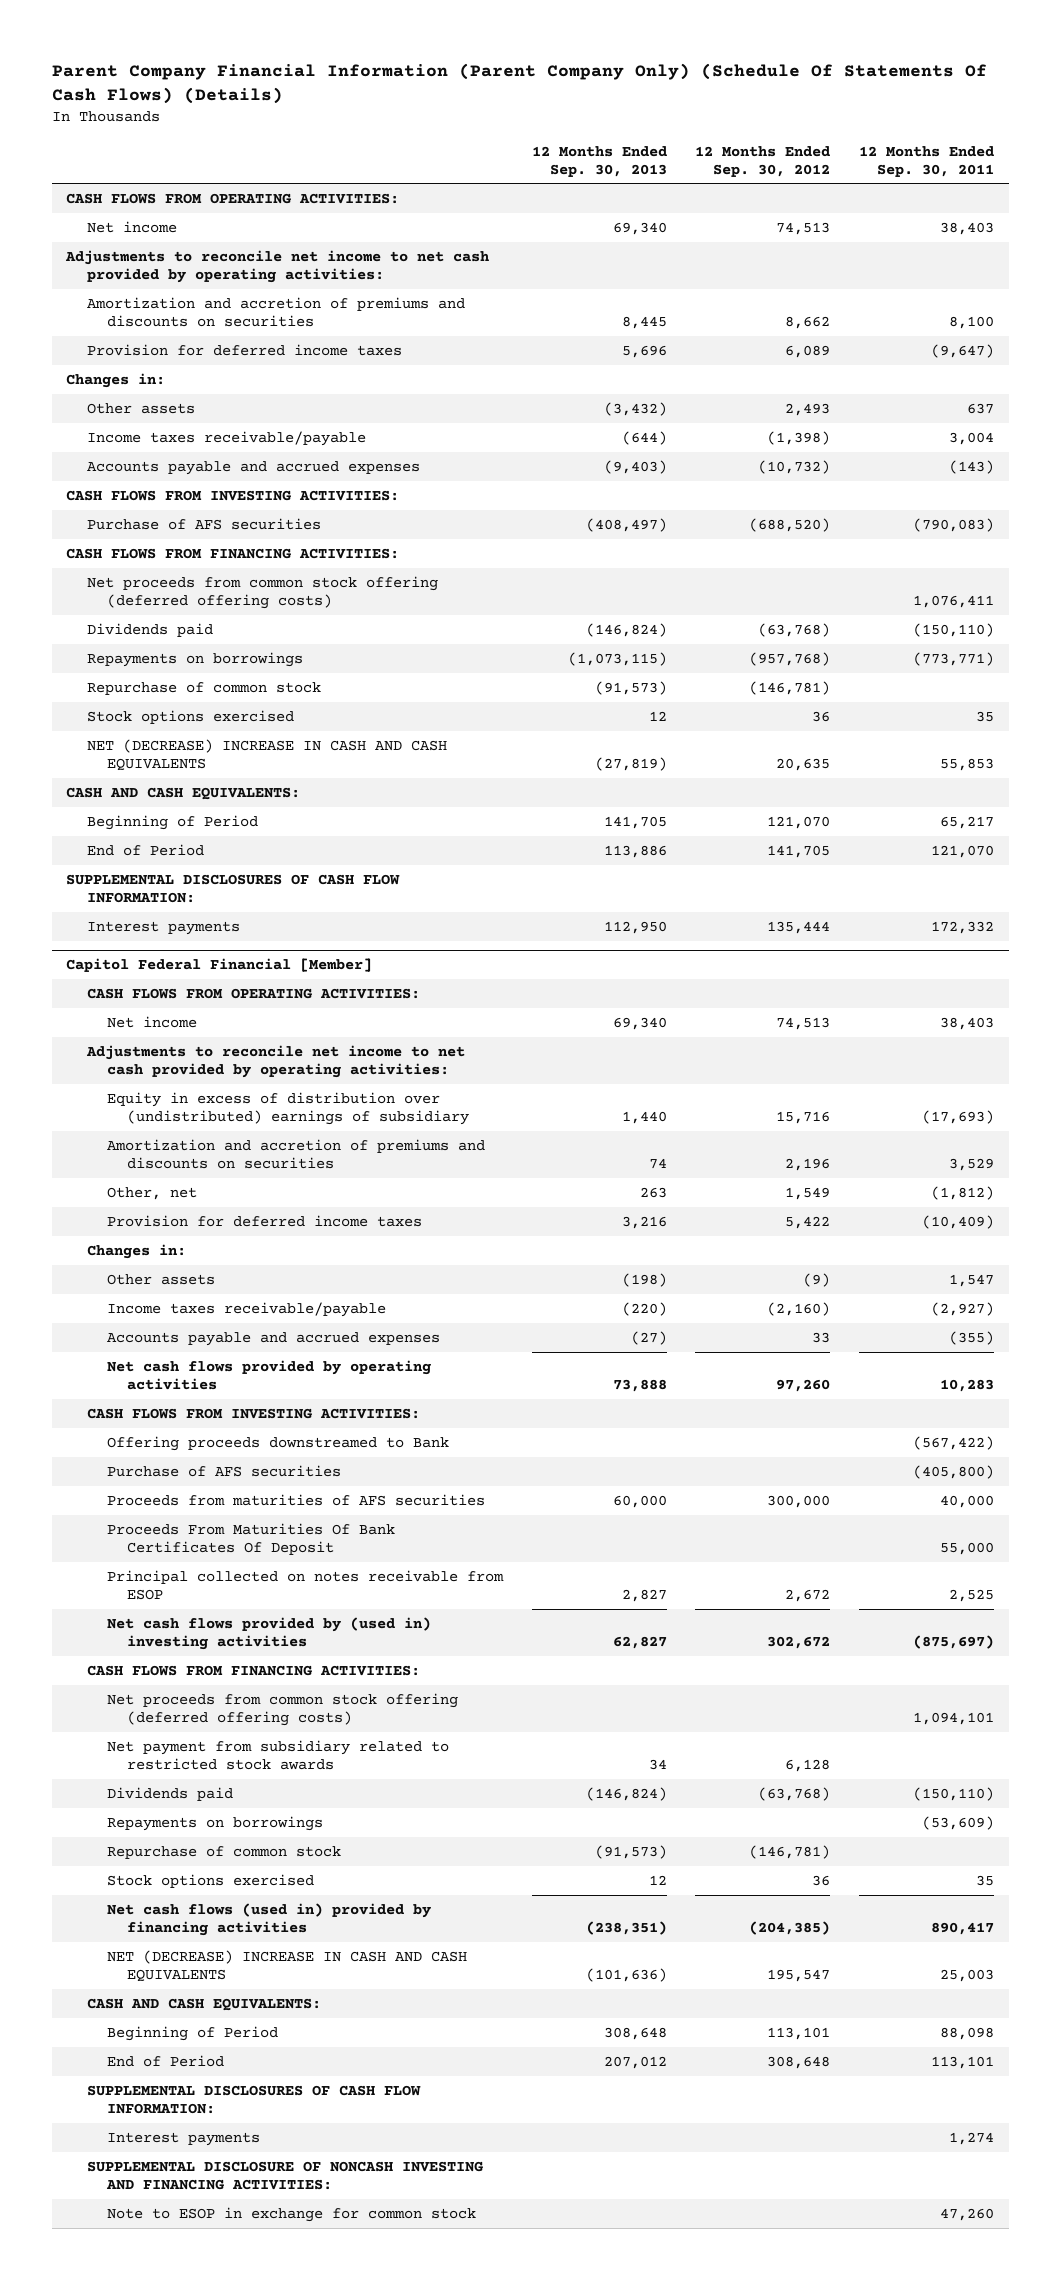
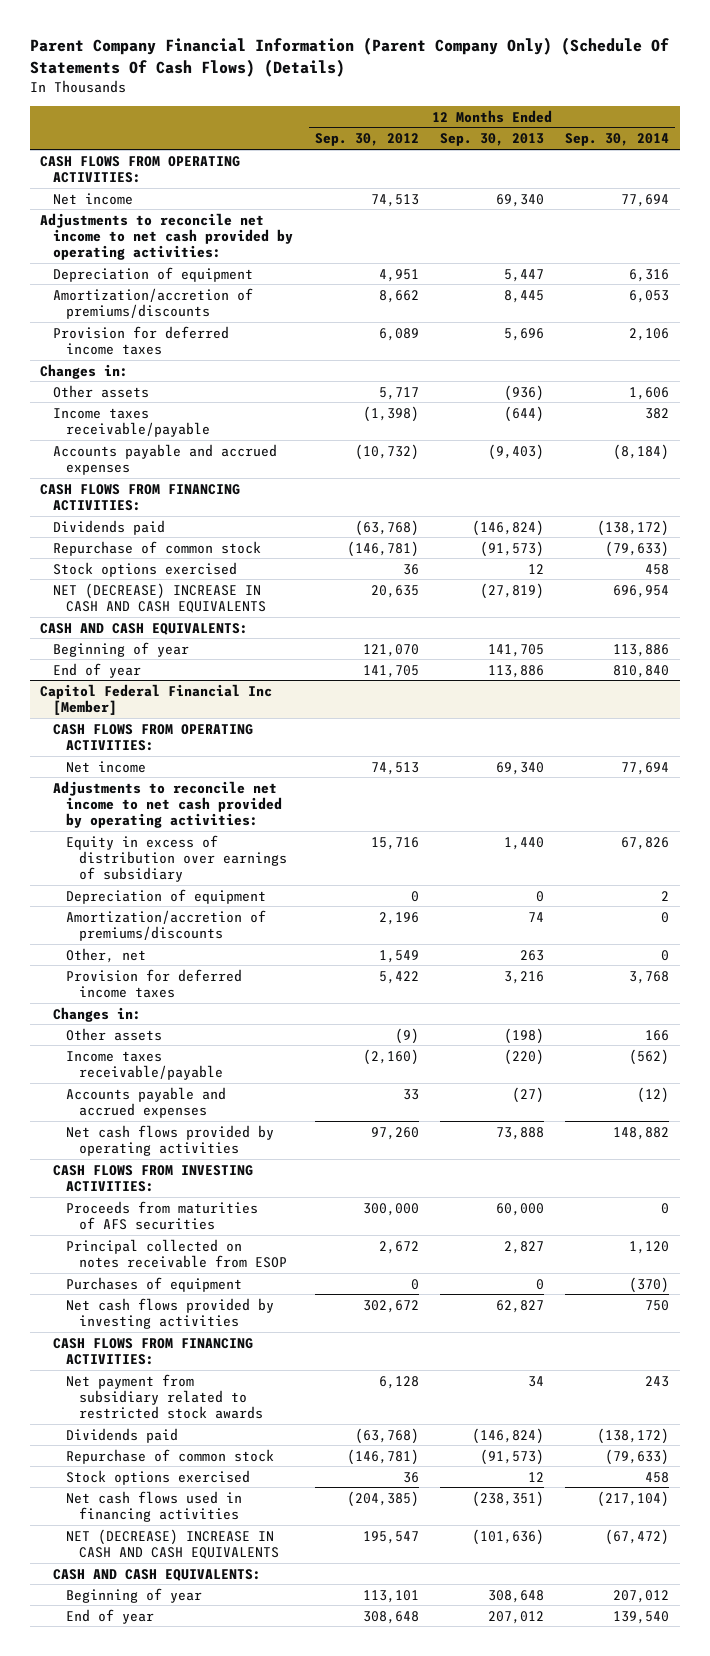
[859,145,995,177] 12 Months Ended Sep. 30, 2011 -> none
none -> [565,133,670,147] Sep. 30, 2014
none -> [53,266,254,282] Depreciation of equipment
[86,296,465,327] Amortization and accretion of premiums and discounts on securities -> [53,287,254,319] Amortization/accretion of premiums/discounts
[603,401,667,416] (3,432) -> [503,384,544,401] (936)
[785,402,831,416] 2,493 -> [378,386,419,400] 5,717
[66,489,400,501] CASH FLOWS FROM INVESTING ACTIVITIES: -> none
[86,517,321,530] Purchase of AFS securities -> none
[86,575,438,609] Net proceeds from common stock offering (deferred offering costs) -> none
[86,651,303,667] Repayments on borrowings -> none
[66,873,401,903] SUPPLEMENTAL DISCLOSURES OF CASH FLOW INFORMATION: -> none
[86,920,240,935] Interest payments -> none
[86,814,258,830] Beginning of Period -> [53,641,190,657] Beginning of year
[86,843,204,856] End of Period -> [53,662,142,678] End of year
[66,957,373,972] Capitol Federal Financial [Member] -> [40,683,273,715] Capitol Federal Financial Inc [Member]
[106,1091,469,1125] Equity in excess of distribution over (undistributed) earnings of subsidiary -> [65,834,287,882] Equity in excess of distribution over earnings of subsidiary
none -> [65,888,266,904] Depreciation of equipment
[106,1138,485,1169] Amortization and accretion of premiums and discounts on securities -> [65,909,266,941] Amortization/accretion of premiums/discounts
[106,1435,449,1451] Offering proceeds downstreamed to Bank -> none
[106,1464,341,1477] Purchase of AFS securities -> none
[106,1522,395,1555] Proceeds From Maturities Of Bank Certificates Of Deposit -> none
none -> [65,1276,242,1292] Purchases of equipment
[106,1616,431,1650] Net cash flows provided by (used in) investing activities -> [65,1297,274,1329] Net cash flows provided by investing activities
[106,1692,458,1726] Net proceeds from common stock offering (deferred offering costs) -> none
[106,1815,323,1831] Repayments on borrowings -> none
[106,1902,431,1936] Net cash flows (used in) provided by financing activities -> [65,1490,242,1522] Net cash flows used in financing activities
[86,2084,421,2114] SUPPLEMENTAL DISCLOSURES OF CASH FLOW INFORMATION: -> none
[106,2131,260,2146] Interest payments -> none
[86,2160,483,2190] SUPPLEMENTAL DISCLOSURE OF NONCASH INVESTING AND FINANCING ACTIVITIES: -> none
[106,2206,476,2222] Note to ESOP in exchange for common stock -> none
[106,2025,278,2041] Beginning of Period -> [65,1587,202,1603] Beginning of year
[106,2054,224,2067] End of Period -> [65,1608,154,1624] End of year

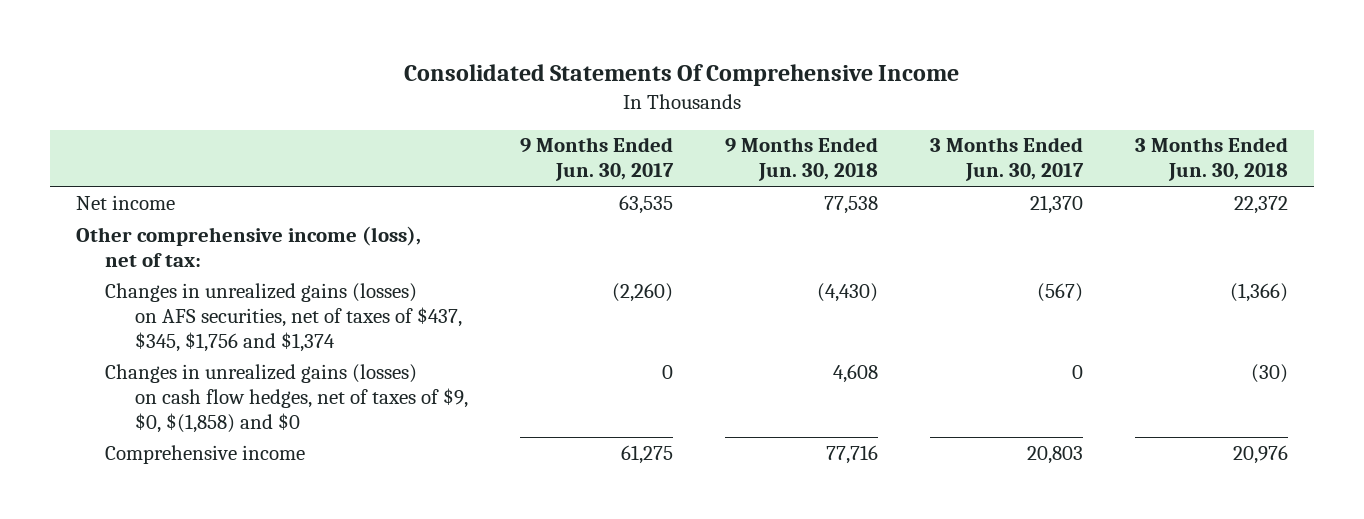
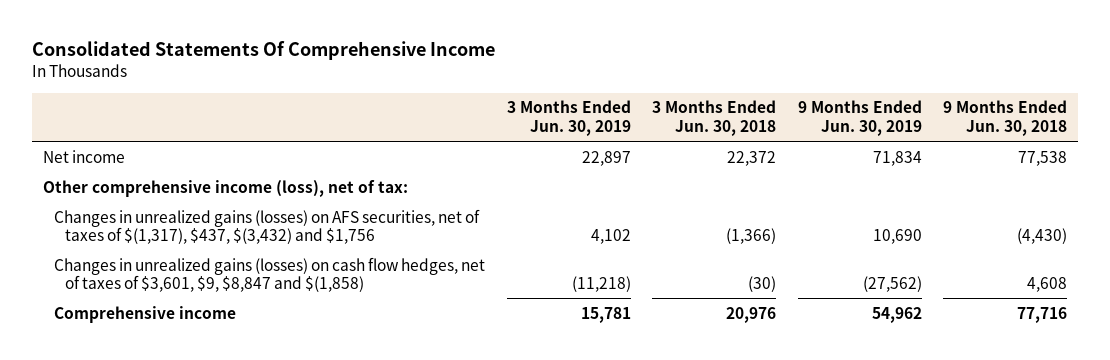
[520,137,675,182] 9 Months Ended Jun. 30, 2017 -> none
[930,137,1085,182] 3 Months Ended Jun. 30, 2017 -> none
none -> [506,100,631,136] 3 Months Ended Jun. 30, 2019
none -> [797,100,922,136] 9 Months Ended Jun. 30, 2019
[105,282,463,352] Changes in unrealized gains (losses) on AFS securities, net of taxes of $437, $345, $1,756 and $1,374 -> [54,208,481,245] Changes in unrealized gains (losses) on AFS securities, net of taxes of $(1,317), $437, $(3,432) and $1,756
[105,363,469,433] Changes in unrealized gains (losses) on cash flow hedges, net of taxes of $9, $0, $(1,858) and $0 -> [54,256,486,293] Changes in unrealized gains (losses) on cash flow hedges, net of taxes of $3,601, $9, $8,847 and $(1,858)

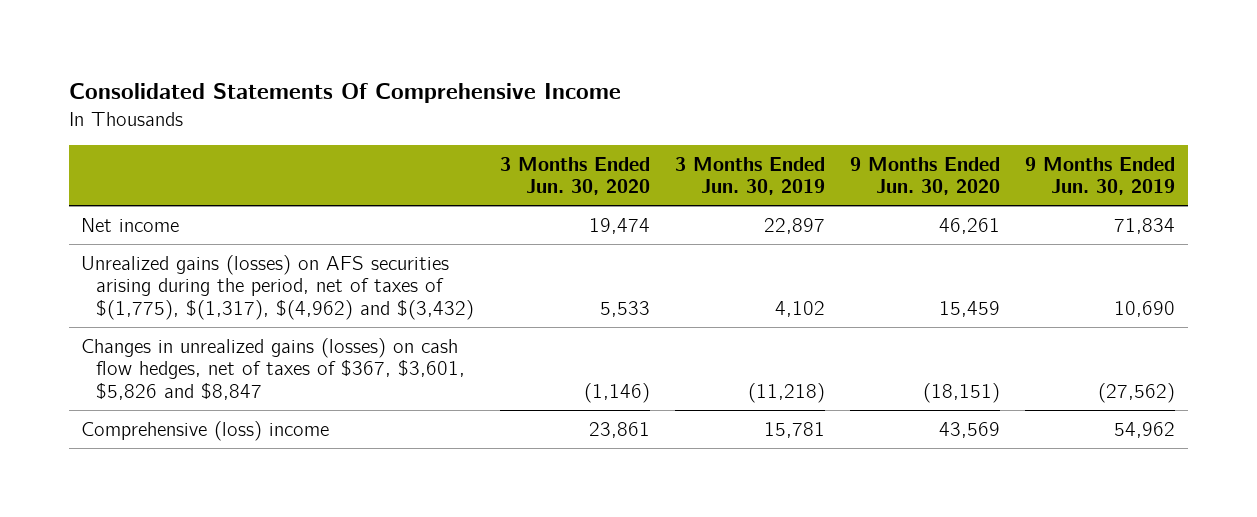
[652,100,777,136] 3 Months Ended Jun. 30, 2018 -> none
[942,100,1067,136] 9 Months Ended Jun. 30, 2018 -> none
none -> [499,156,650,196] 3 Months Ended Jun. 30, 2020
none -> [850,156,1001,196] 9 Months Ended Jun. 30, 2020
[43,179,409,197] Other comprehensive income (loss), net of tax: -> none
[54,208,481,245] Changes in unrealized gains (losses) on AFS securities, net of taxes of $(1,317), $437, $(3,432) and $1,756 -> [81,254,475,320] Unrealized gains (losses) on AFS securities arising during the period, net of taxes of $(1,775), $(1,317), $(4,962) and $(3,432)
[54,256,486,293] Changes in unrealized gains (losses) on cash flow hedges, net of taxes of $3,601, $9, $8,847 and $(1,858) -> [81,337,466,400] Changes in unrealized gains (losses) on cash flow hedges, net of taxes of $367, $3,601, $5,826 and $8,847
[54,305,237,323] Comprehensive income -> [81,420,330,441] Comprehensive (loss) income

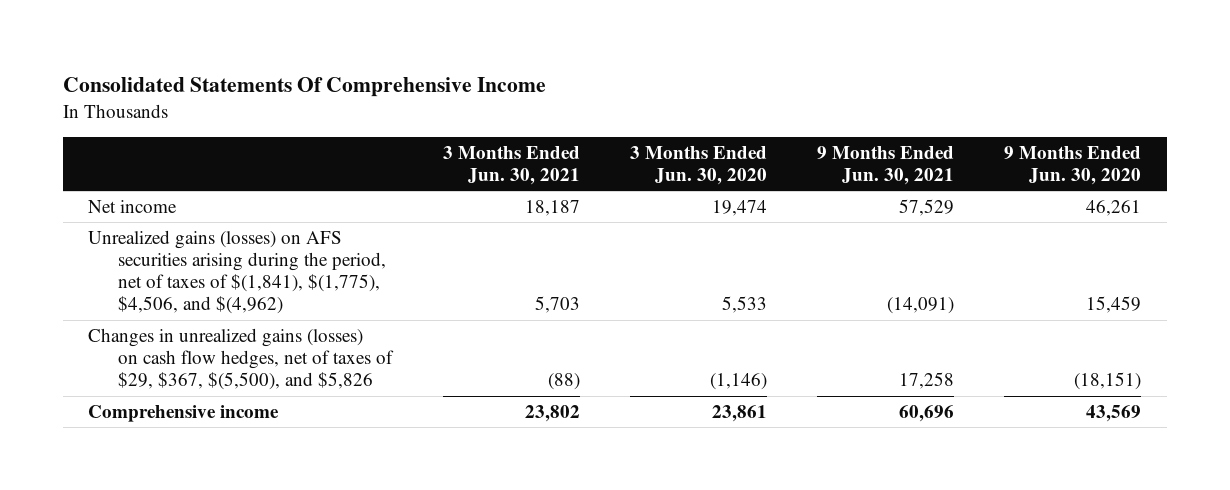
[674,156,825,196] 3 Months Ended Jun. 30, 2019 -> none
[1025,156,1176,196] 9 Months Ended Jun. 30, 2019 -> none
none -> [442,145,580,185] 3 Months Ended Jun. 30, 2021
none -> [817,145,955,185] 9 Months Ended Jun. 30, 2021
[81,254,475,320] Unrealized gains (losses) on AFS securities arising during the period, net of taxes of $(1,775), $(1,317), $(4,962) and $(3,432) -> [88,229,387,315] Unrealized gains (losses) on AFS securities arising during the period, net of taxes of $(1,841), $(1,775), $4,506, and $(4,962)
[81,337,466,400] Changes in unrealized gains (losses) on cash flow hedges, net of taxes of $367, $3,601, $5,826 and $8,847 -> [88,327,395,391] Changes in unrealized gains (losses) on cash flow hedges, net of taxes of $29, $367, $(5,500), and $5,826
[81,420,330,441] Comprehensive (loss) income -> [88,404,280,422] Comprehensive income

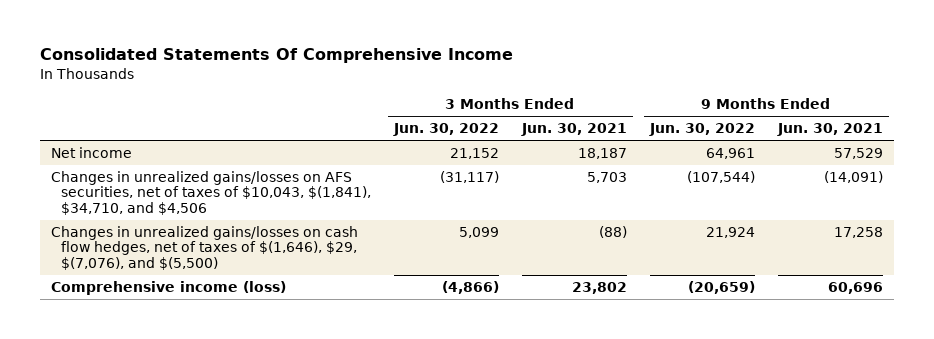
[629,145,767,185] 3 Months Ended Jun. 30, 2020 -> none
[1004,145,1142,185] 9 Months Ended Jun. 30, 2020 -> none
none -> [392,123,499,137] Jun. 30, 2022
none -> [648,123,755,137] Jun. 30, 2022
[88,229,387,315] Unrealized gains (losses) on AFS securities arising during the period, net of taxes of $(1,841), $(1,775), $4,506, and $(4,962) -> [51,170,371,216] Changes in unrealized gains/losses on AFS securities, net of taxes of $10,043, $(1,841), $34,710, and $4,506
[88,327,395,391] Changes in unrealized gains (losses) on cash flow hedges, net of taxes of $29, $367, $(5,500), and $5,826 -> [51,225,359,271] Changes in unrealized gains/losses on cash flow hedges, net of taxes of $(1,646), $29, $(7,076), and $(5,500)
[88,404,280,422] Comprehensive income -> [51,280,287,295] Comprehensive income (loss)

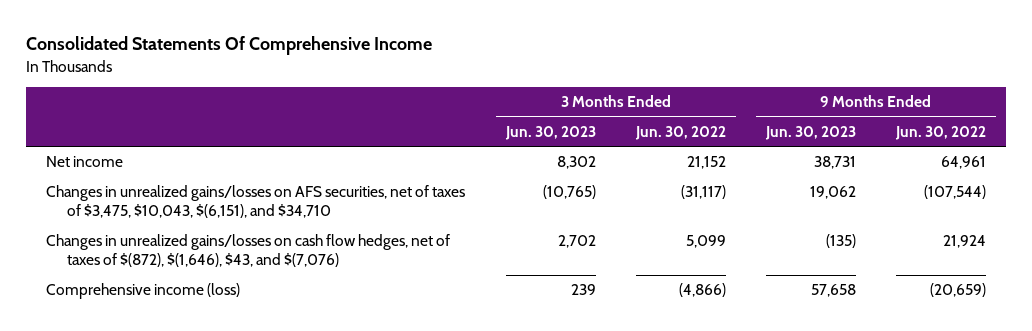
[520,123,627,137] Jun. 30, 2021 -> none
[776,123,883,137] Jun. 30, 2021 -> none
none -> [504,125,596,140] Jun. 30, 2023
none -> [764,125,856,140] Jun. 30, 2023
[51,170,371,216] Changes in unrealized gains/losses on AFS securities, net of taxes of $10,043, $(1,841), $34,710, and $4,506 -> [46,185,466,219] Changes in unrealized gains/losses on AFS securities, net of taxes of $3,475, $10,043, $(6,151), and $34,710
[51,225,359,271] Changes in unrealized gains/losses on cash flow hedges, net of taxes of $(1,646), $29, $(7,076), and $(5,500) -> [46,234,451,268] Changes in unrealized gains/losses on cash flow hedges, net of taxes of $(872), $(1,646), $43, and $(7,076)

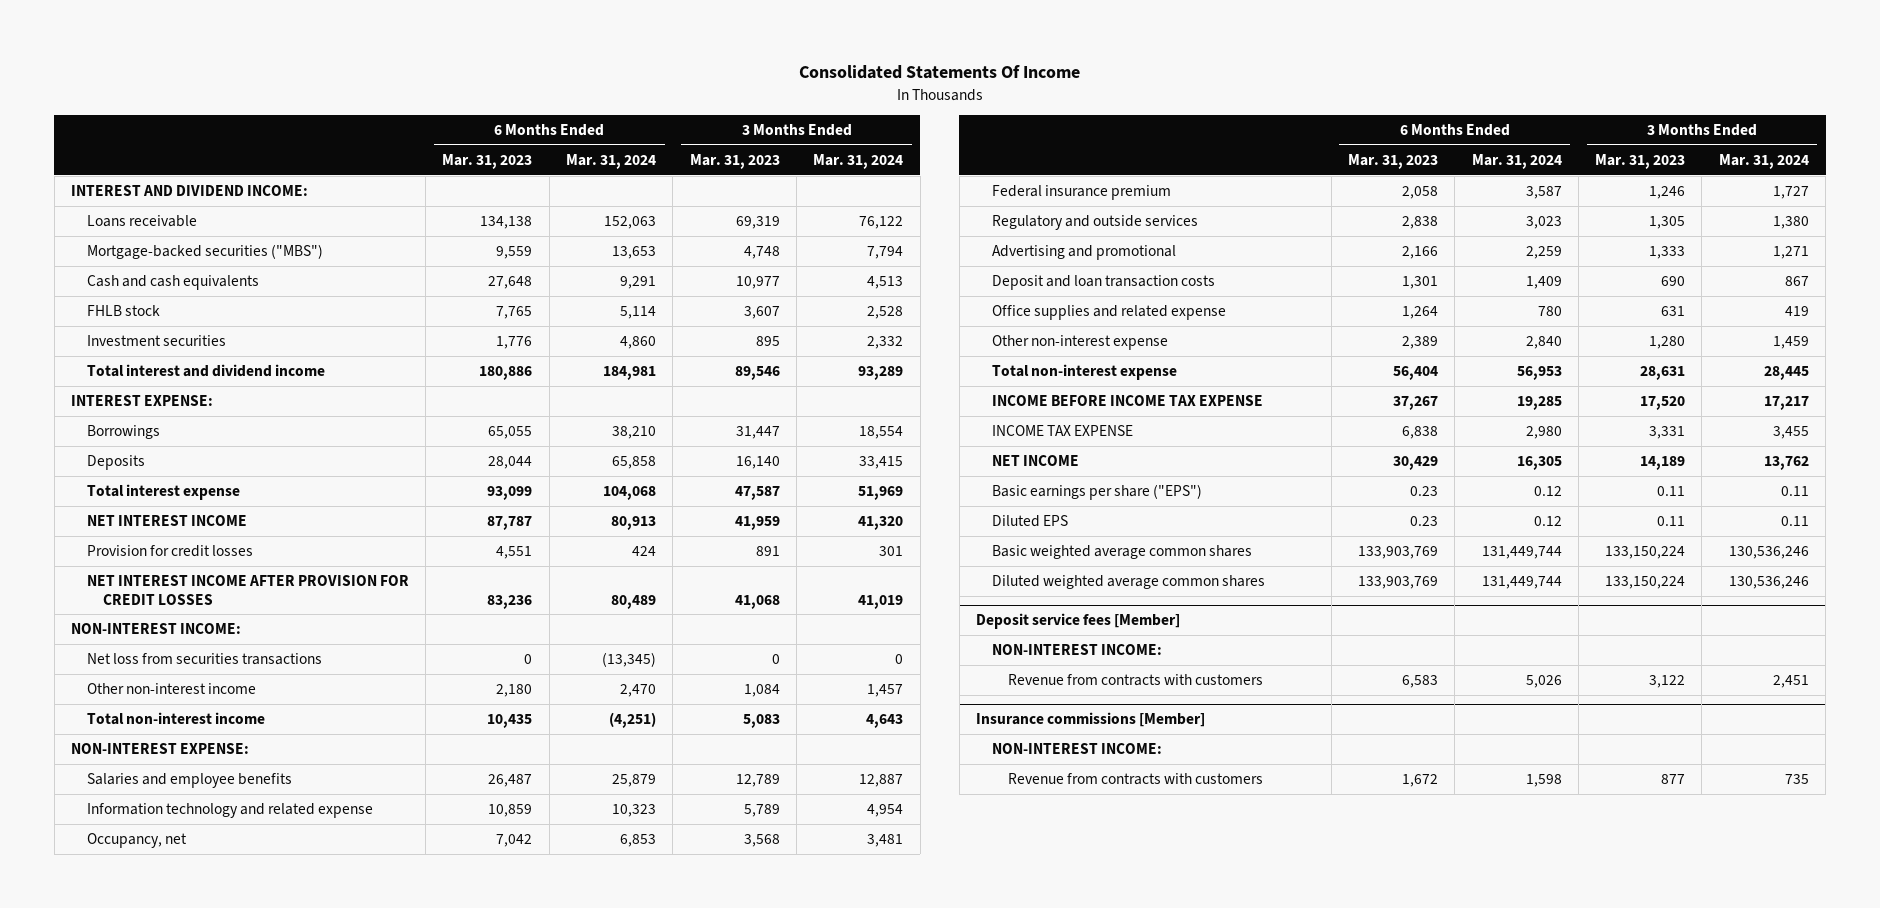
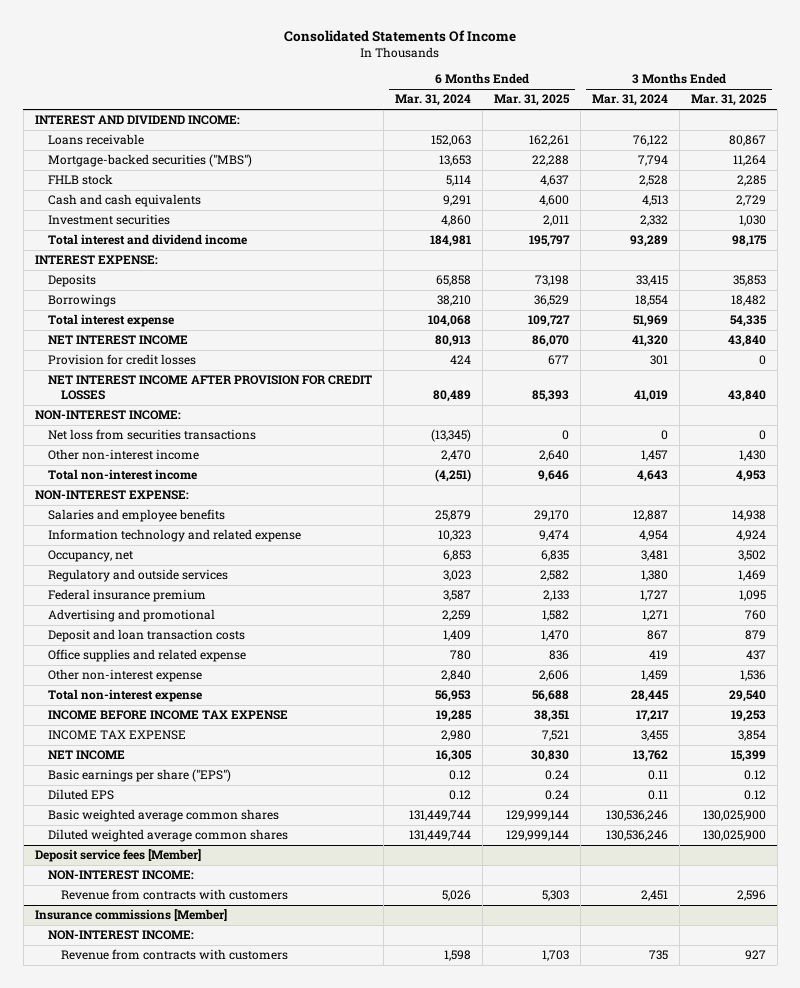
[442,153,533,169] Mar. 31, 2023 -> none
[689,153,780,169] Mar. 31, 2023 -> none
none -> [493,94,570,107] Mar. 31, 2025
none -> [690,94,767,107] Mar. 31, 2025
[86,275,259,291] Cash and cash equivalents -> [47,194,201,208] Cash and cash equivalents
[86,425,160,440] Borrowings -> [47,294,116,308] Borrowings
[992,185,1172,201] Federal insurance premium -> [47,589,206,603] Federal insurance premium

